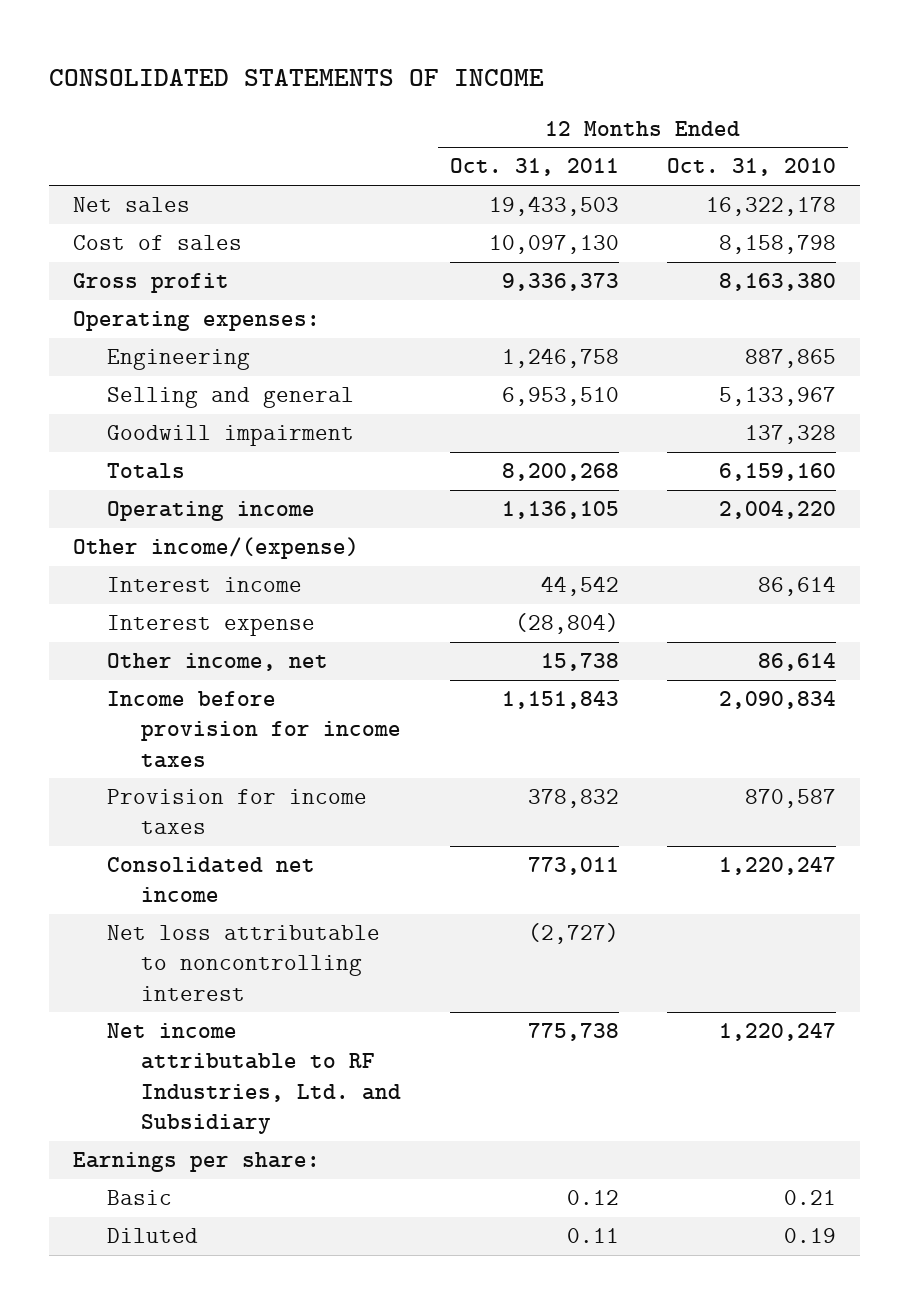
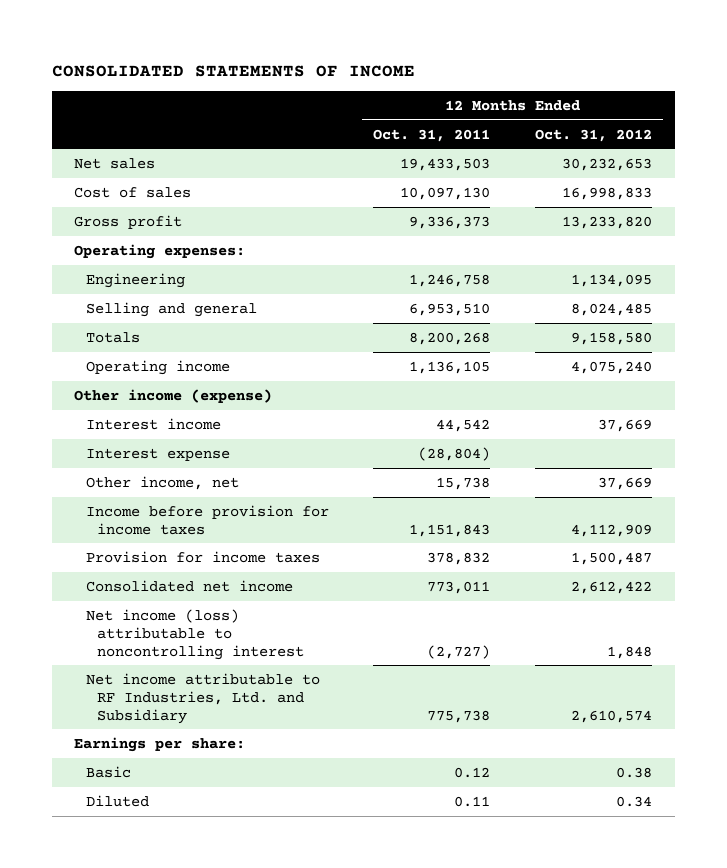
[667,158,837,177] Oct. 31, 2010 -> none
none -> [535,128,653,142] Oct. 31, 2012
[107,425,355,447] Goodwill impairment -> none
[73,537,360,560] Other income/(expense) -> [74,388,273,403] Other income (expense)
[107,925,381,1001] Net loss attributable to noncontrolling interest -> [85,608,304,660] Net income (loss) attributable to noncontrolling interest

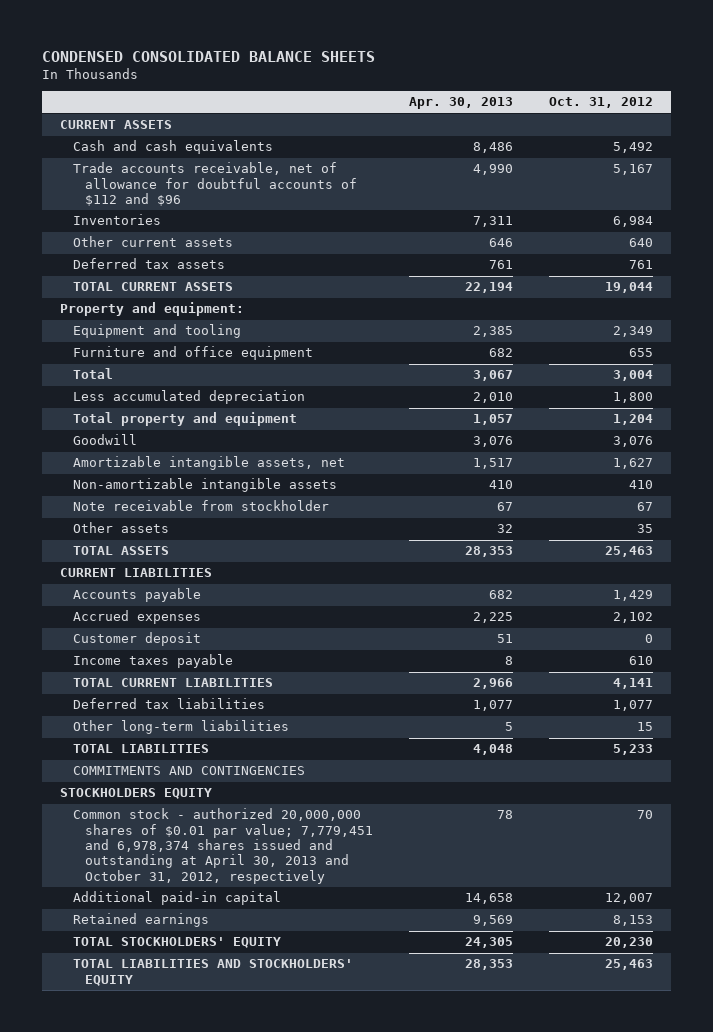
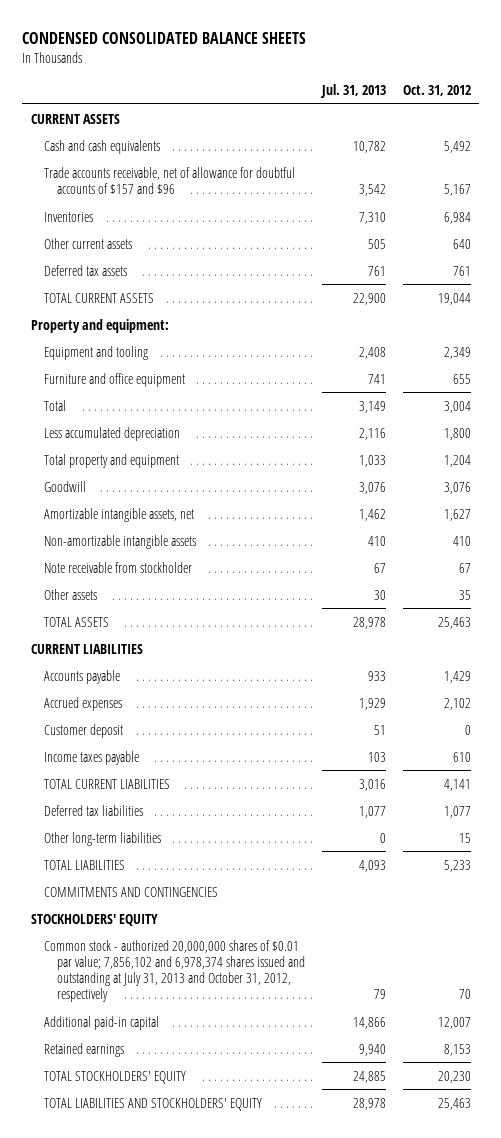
[408,97,513,110] Apr. 30, 2013 -> none
none -> [319,84,386,99] Jul. 31, 2013
[72,162,358,207] Trade accounts receivable, net of allowance for doubtful accounts of $112 and $96 -> [43,166,295,194] Trade accounts receivable, net of allowance for doubtful accounts of $157 and $96
[60,788,213,800] STOCKHOLDERS EQUITY -> [30,913,158,926] STOCKHOLDERS' EQUITY
[72,808,374,884] Common stock - authorized 20,000,000 shares of $0.01 par value; 7,779,451 and 6,978,374 shares issued and outstanding at April 30, 2013 and October 31, 2012, respectively -> [43,939,305,1003] Common stock - authorized 20,000,000 shares of $0.01 par value; 7,856,102 and 6,978,374 shares issued and outstanding at July 31, 2013 and October 31, 2012, respectively

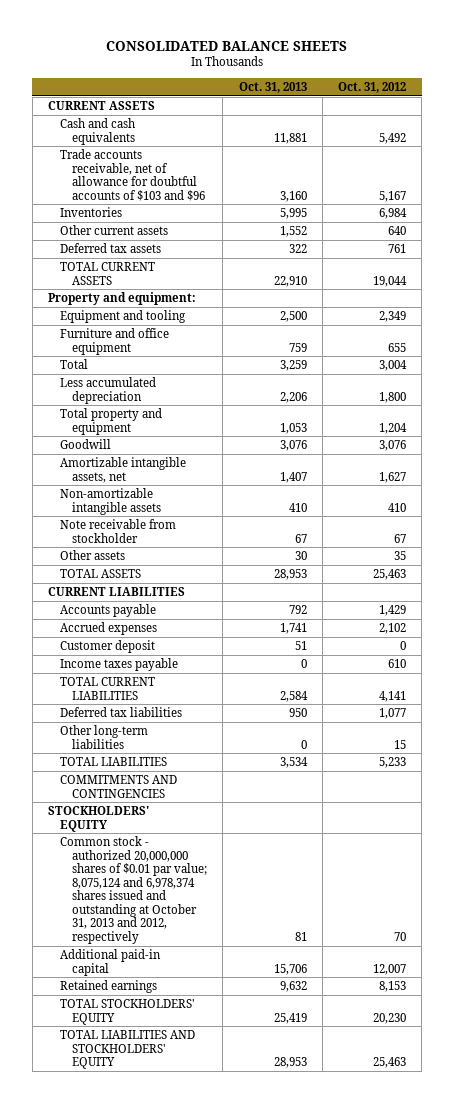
[22,31,307,44] CONDENSED CONSOLIDATED BALANCE SHEETS -> [106,40,348,51] CONSOLIDATED BALANCE SHEETS
[319,84,386,99] Jul. 31, 2013 -> none
none -> [238,82,307,94] Oct. 31, 2013
[43,166,295,194] Trade accounts receivable, net of allowance for doubtful accounts of $157 and $96 -> [60,149,206,201] Trade accounts receivable, net of allowance for doubtful accounts of $103 and $96
[43,939,305,1003] Common stock - authorized 20,000,000 shares of $0.01 par value; 7,856,102 and 6,978,374 shares issued and outstanding at July 31, 2013 and October 31, 2012, respectively -> [60,836,208,944] Common stock - authorized 20,000,000 shares of $0.01 par value; 8,075,124 and 6,978,374 shares issued and outstanding at October 31, 2013 and 2012, respectively

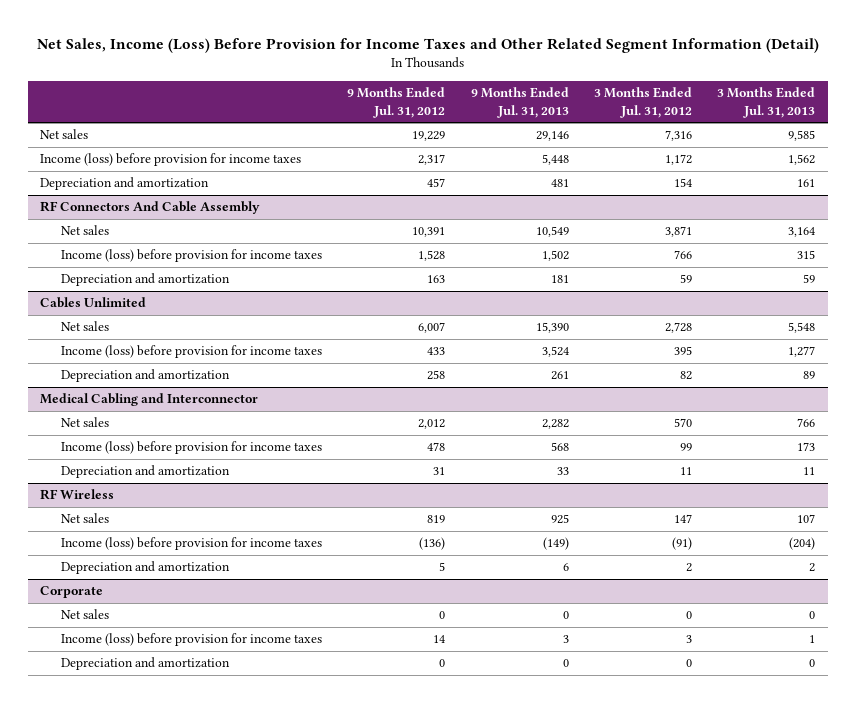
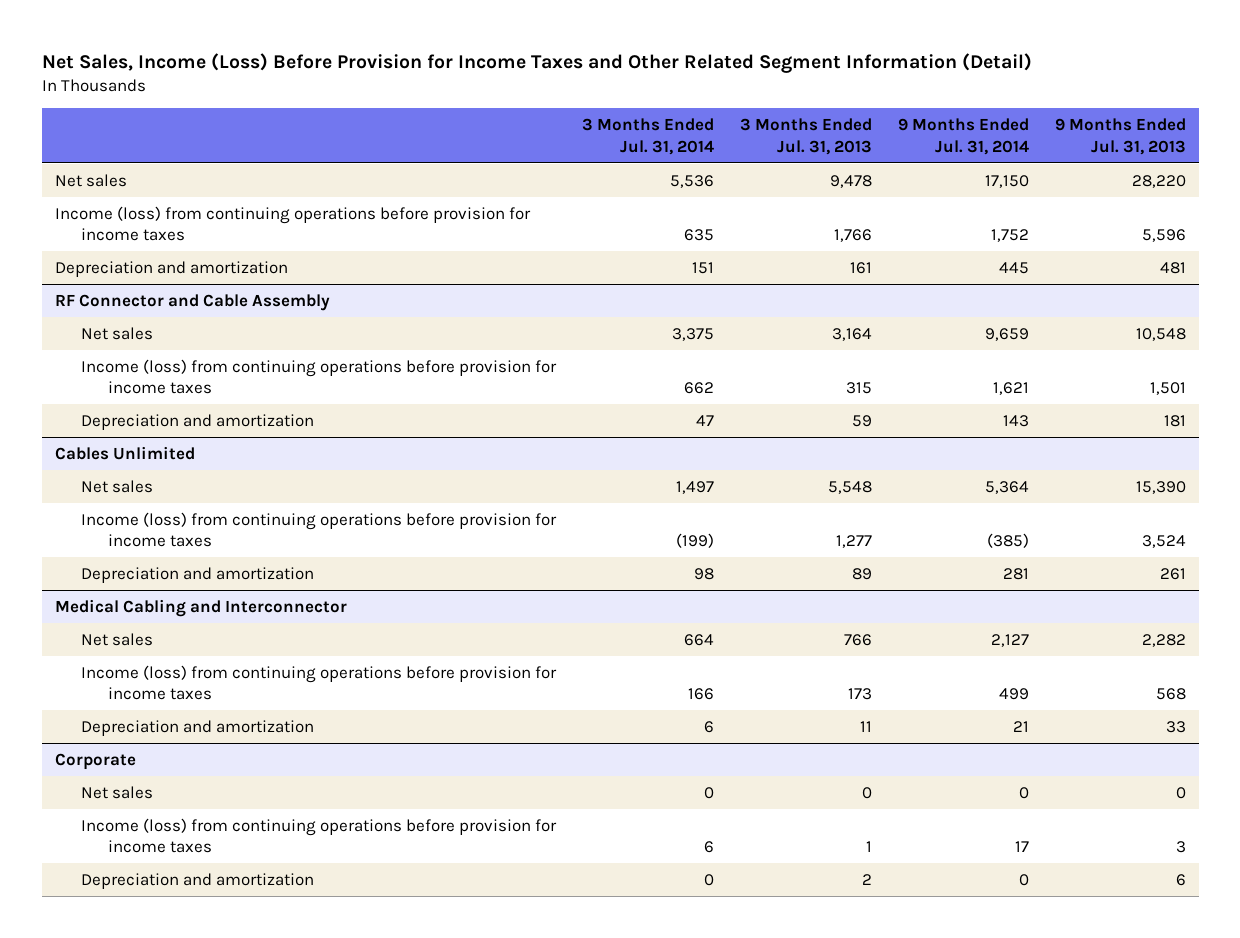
[347,87,446,118] 9 Months Ended Jul. 31, 2012 -> none
[593,87,692,118] 3 Months Ended Jul. 31, 2012 -> none
none -> [582,117,715,155] 3 Months Ended Jul. 31, 2014
none -> [897,117,1029,155] 9 Months Ended Jul. 31, 2014
[535,131,569,142] 29,146 -> [1131,174,1186,188] 28,220
[788,130,816,142] 9,585 -> [830,174,873,188] 9,478
[40,153,302,167] Income (loss) before provision for income taxes -> [54,205,531,242] Income (loss) from continuing operations before provision for income taxes
[541,154,569,166] 5,448 -> [1141,229,1186,243] 5,596
[788,154,816,166] 1,562 -> [834,229,873,243] 1,766
[40,201,261,215] RF Connectors And Cable Assembly -> [54,293,330,311] RF Connector and Cable Assembly
[535,226,569,238] 10,549 -> [1135,327,1186,341] 10,548
[61,249,323,263] Income (loss) before provision for income taxes -> [81,358,558,395] Income (loss) from continuing operations before provision for income taxes
[541,250,569,262] 1,502 -> [1149,382,1186,396] 1,501
[61,345,323,359] Income (loss) before provision for income taxes -> [81,511,558,548] Income (loss) from continuing operations before provision for income taxes
[61,441,323,455] Income (loss) before provision for income taxes -> [81,664,558,701] Income (loss) from continuing operations before provision for income taxes
[40,489,115,501] RF Wireless -> none
[61,513,110,524] Net sales -> none
[61,537,323,551] Income (loss) before provision for income taxes -> none
[61,561,231,575] Depreciation and amortization -> none
[61,633,323,647] Income (loss) before provision for income taxes -> [81,817,558,854] Income (loss) from continuing operations before provision for income taxes
[562,659,569,668] 0 -> [1175,873,1186,886] 6
[809,659,816,668] 0 -> [862,873,873,885] 2

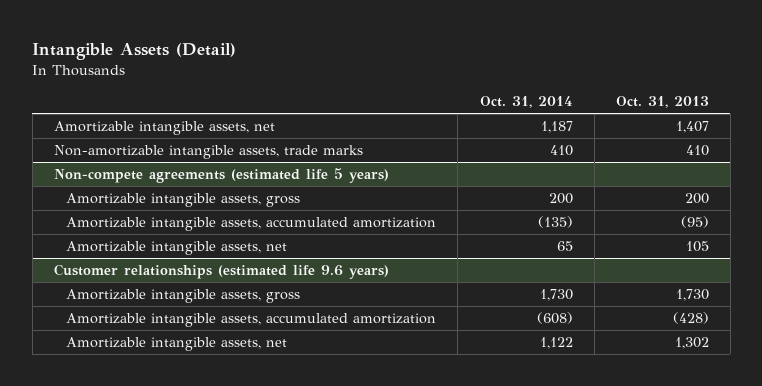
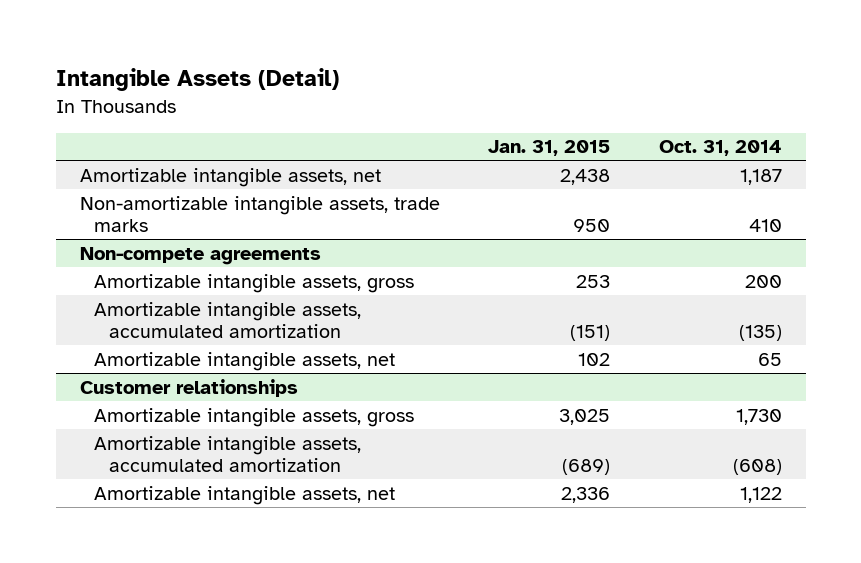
[615,96,709,109] Oct. 31, 2013 -> none
none -> [488,140,611,157] Jan. 31, 2015
[53,167,389,183] Non-compete agreements (estimated life 5 years) -> [79,246,321,265] Non-compete agreements
[53,263,389,279] Customer relationships (estimated life 9.6 years) -> [79,378,298,397] Customer relationships

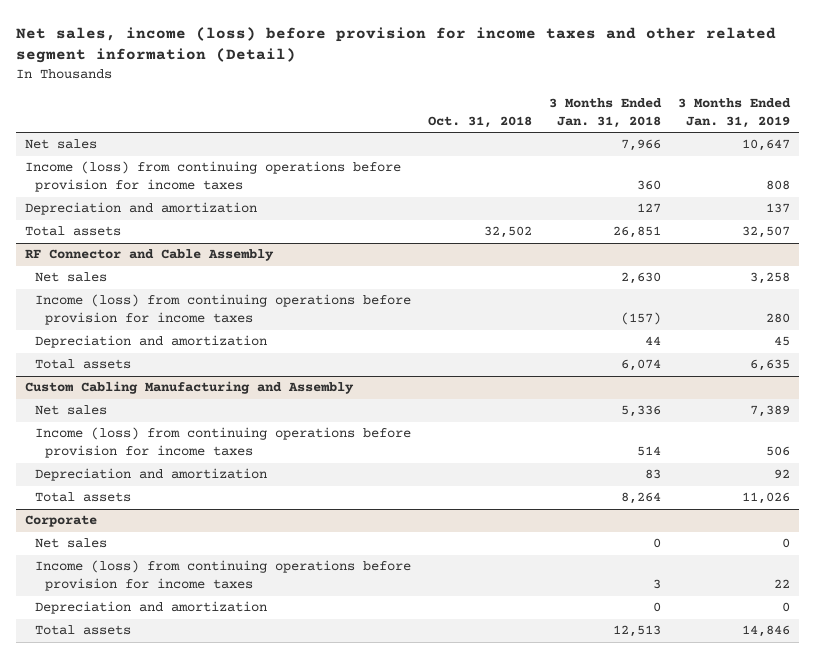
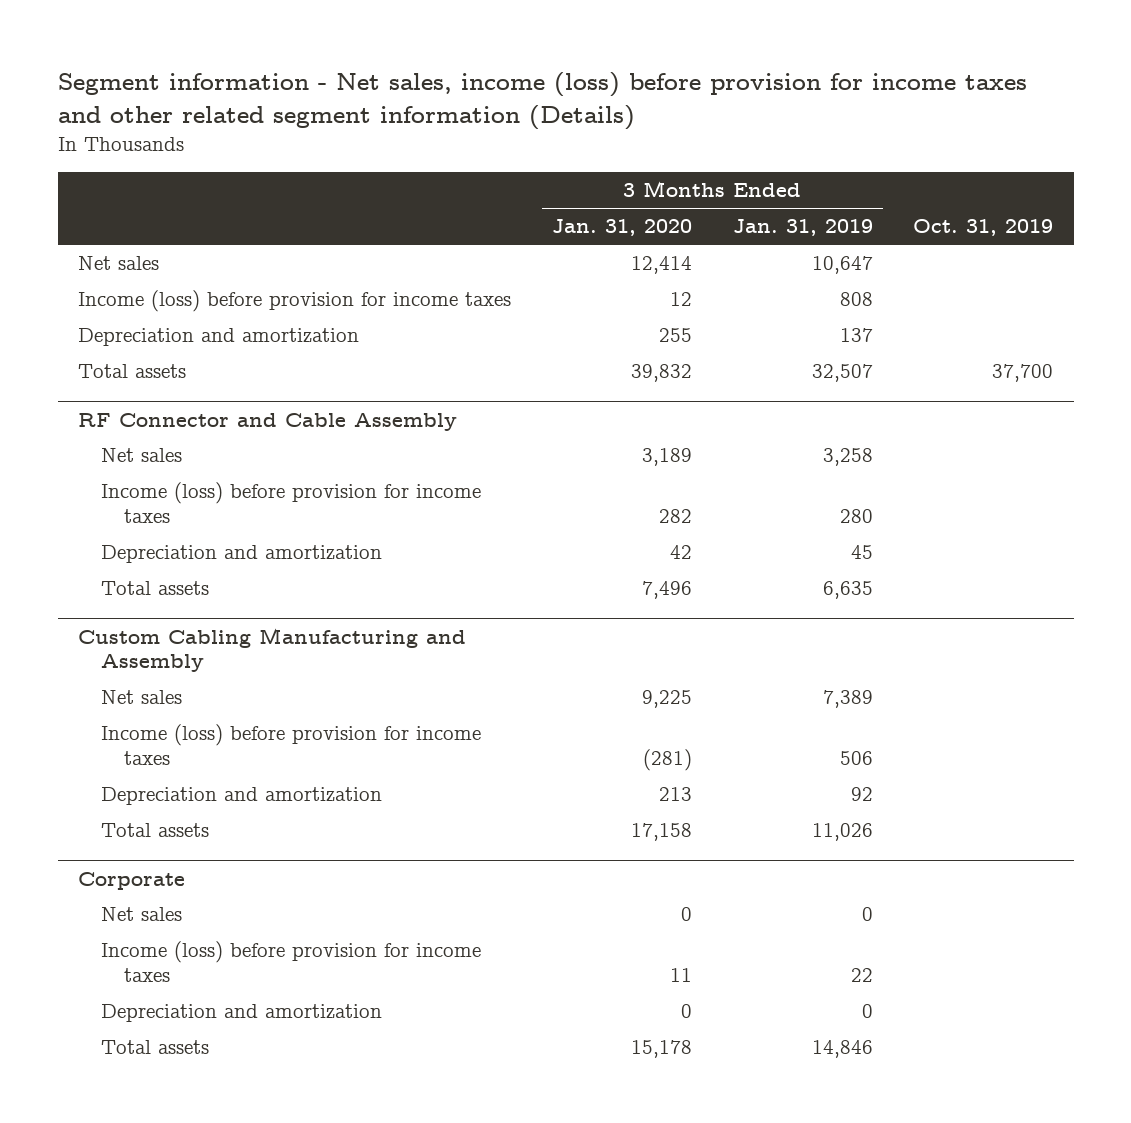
[16,26,777,64] Net sales, income (loss) before provision for income taxes and other related segment information (Detail) -> [57,72,1027,130] Segment information - Net sales, income (loss) before provision for income taxes and other related segment information (Details)
[428,115,533,128] Oct. 31, 2018 -> none
[549,98,663,128] 3 Months Ended Jan. 31, 2018 -> none
none -> [551,219,692,237] Jan. 31, 2020
none -> [913,219,1054,237] Oct. 31, 2019
[24,161,401,193] Income (loss) from continuing operations before provision for income taxes -> [78,290,512,313] Income (loss) before provision for income taxes
[35,294,412,326] Income (loss) from continuing operations before provision for income taxes -> [100,482,481,523] Income (loss) before provision for income taxes
[35,427,412,459] Income (loss) from continuing operations before provision for income taxes -> [100,724,481,765] Income (loss) before provision for income taxes
[35,560,412,592] Income (loss) from continuing operations before provision for income taxes -> [100,941,481,982] Income (loss) before provision for income taxes

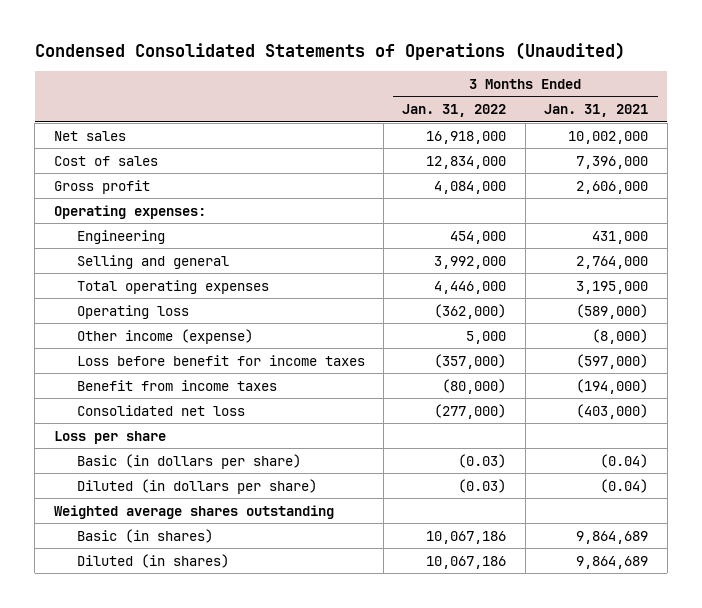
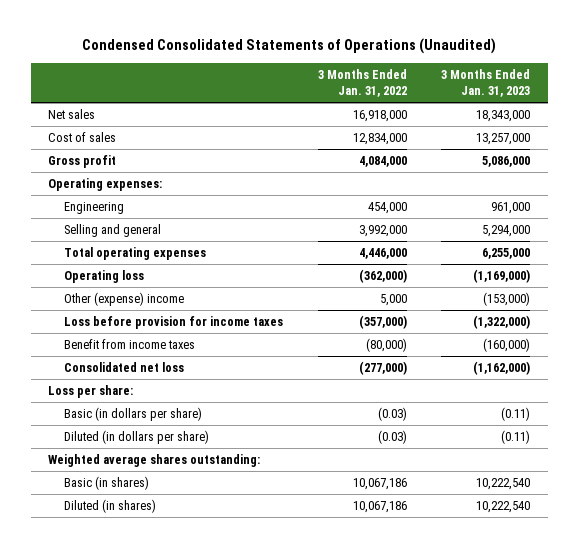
[544,104,649,118] Jan. 31, 2021 -> none
none -> [441,69,531,98] 3 Months Ended Jan. 31, 2023
[76,328,253,344] Other income (expense) -> [64,292,185,307] Other (expense) income
[76,354,365,366] Loss before benefit for income taxes -> [64,316,284,330] Loss before provision for income taxes
[53,430,166,444] Loss per share -> [47,385,133,399] Loss per share:
[53,504,334,519] Weighted average shares outstanding -> [47,454,260,468] Weighted average shares outstanding:

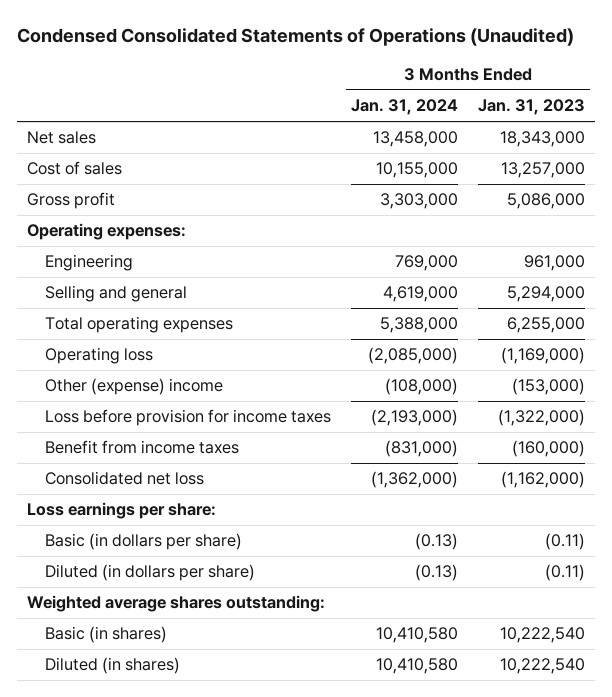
[317,69,407,98] 3 Months Ended Jan. 31, 2022 -> none
none -> [350,99,458,116] Jan. 31, 2024
[47,385,133,399] Loss per share: -> [27,502,217,520] Loss earnings per share:

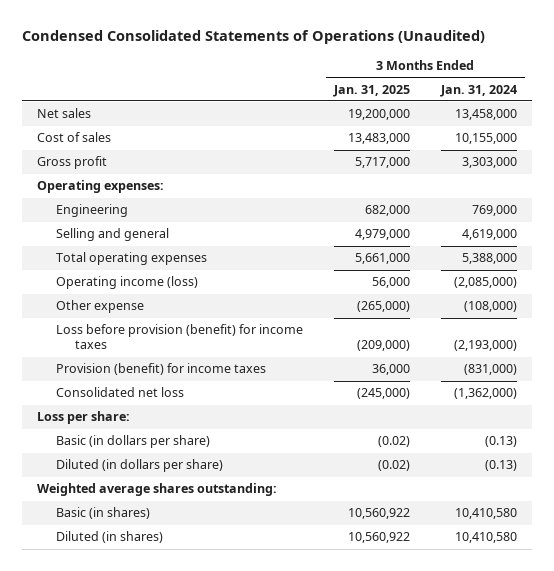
[477,99,585,116] Jan. 31, 2023 -> none
none -> [332,84,410,97] Jan. 31, 2025
[44,347,153,365] Operating loss -> [55,276,198,290] Operating income (loss)
[44,378,223,396] Other (expense) income -> [55,300,144,314] Other expense
[44,409,331,427] Loss before provision for income taxes -> [55,324,303,350] Loss before provision (benefit) for income taxes
[44,440,239,455] Benefit from income taxes -> [55,363,266,376] Provision (benefit) for income taxes
[27,502,217,520] Loss earnings per share: -> [37,411,131,425] Loss per share:

